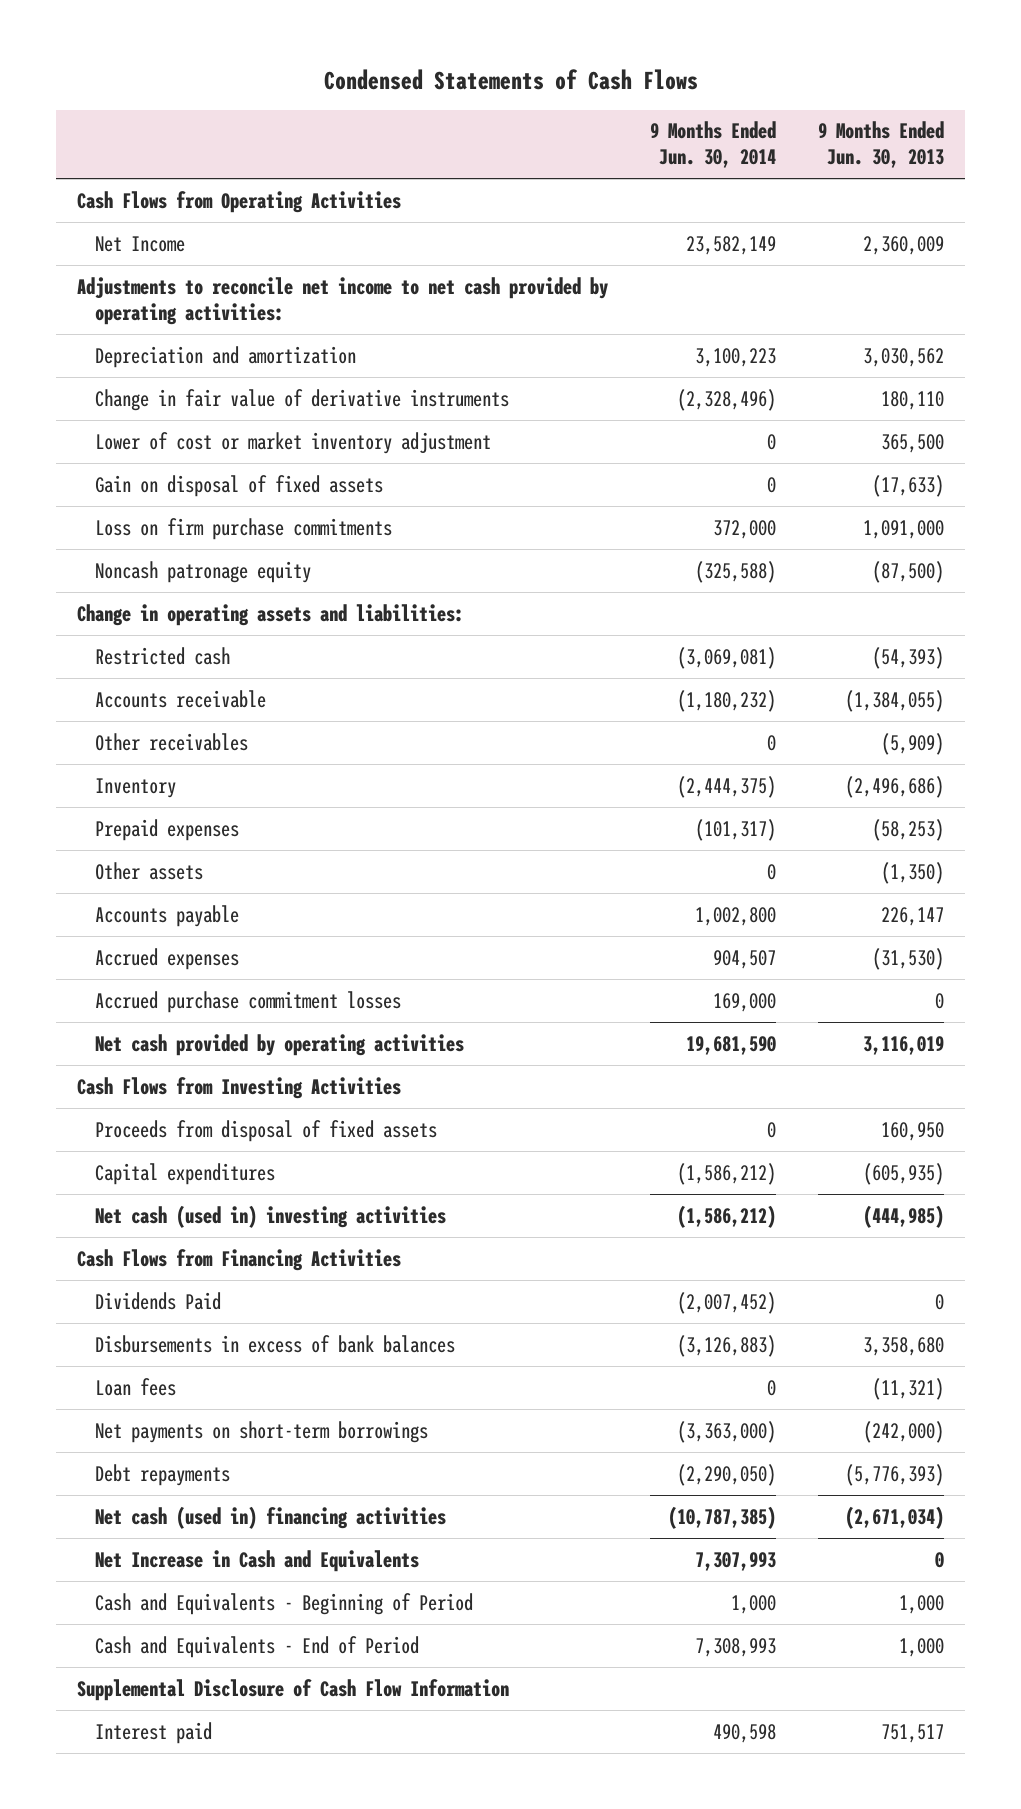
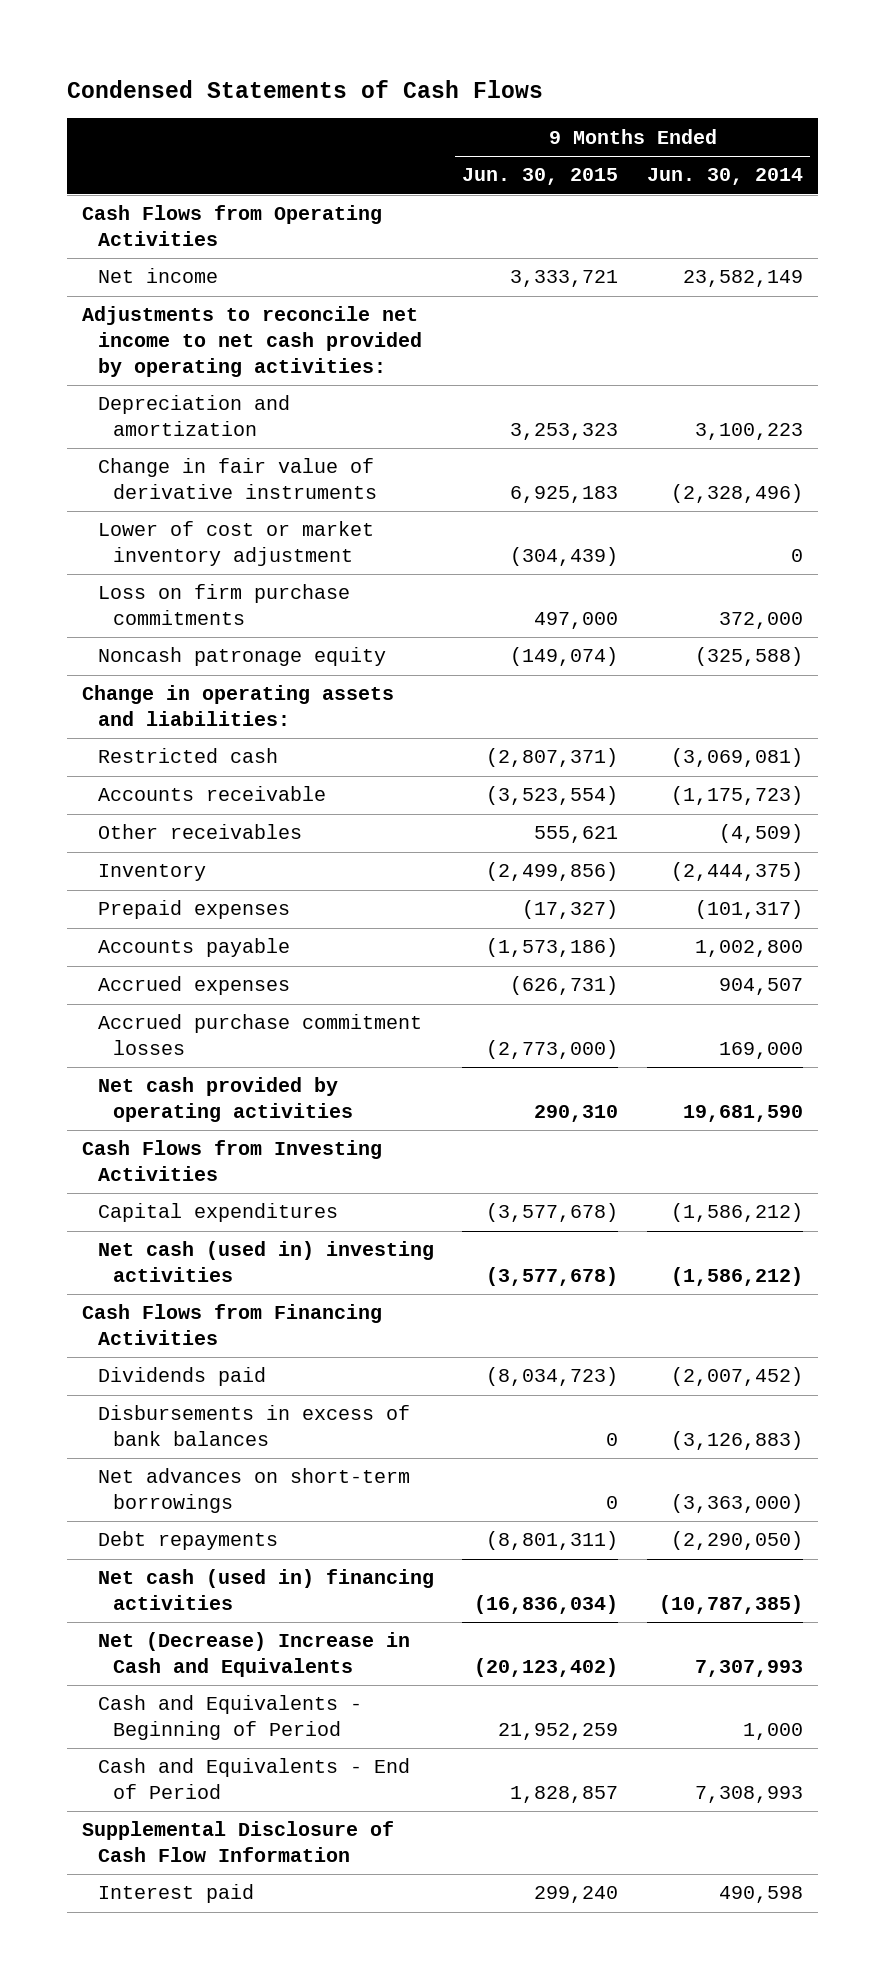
[818,121,945,169] 9 Months Ended Jun. 30, 2013 -> none
none -> [462,168,619,186] Jun. 30, 2015
[95,235,186,252] Net Income -> [97,268,218,284] Net income
[95,474,384,497] Gain on disposal of fixed assets -> none
[677,689,777,712] (1,180,232) -> [671,786,804,806] (1,175,723)
[767,734,777,751] 0 -> [719,824,804,844] (4,509)
[95,861,204,880] Other assets -> none
[95,1119,438,1142] Proceeds from disposal of fixed assets -> none
[95,1291,222,1310] Dividends Paid -> [97,1367,266,1387] Dividends paid
[95,1377,177,1396] Loan fees -> none
[95,1420,429,1443] Net payments on short-term borrowings -> [97,1468,410,1514] Net advances on short-term borrowings
[95,1549,420,1572] Net Increase in Cash and Equivalents -> [97,1632,410,1678] Net (Decrease) Increase in Cash and Equivalents

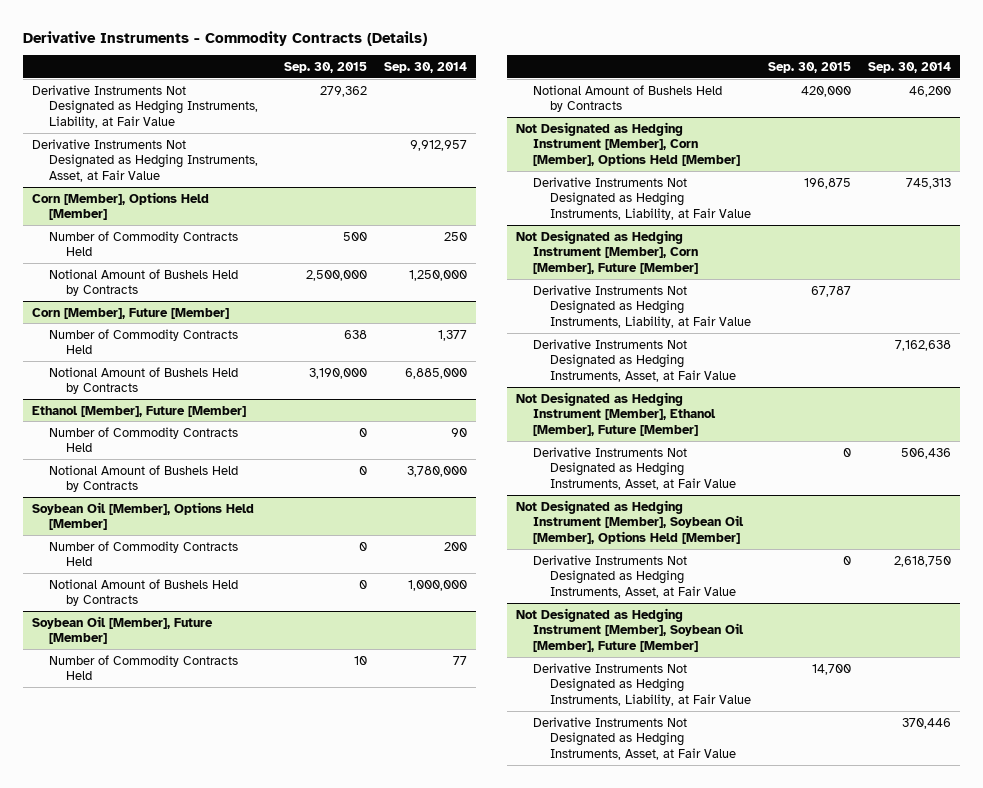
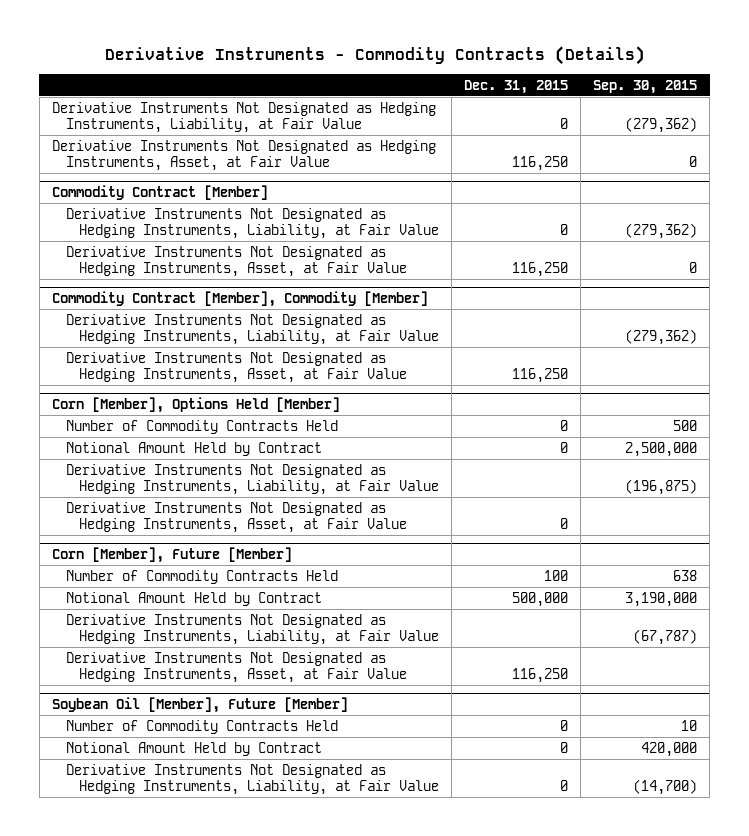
[384,61,468,73] Sep. 30, 2014 -> none
none -> [464,79,569,94] Dec. 31, 2015
[319,85,367,97] 279,362 -> [625,117,698,134] (279,362)
none -> [51,139,436,172] Derivative Instruments Not Designated as Hedging Instruments, Asset, at Fair Value
none -> [51,184,268,200] Commodity Contract [Member]
none -> [65,207,440,240] Derivative Instruments Not Designated as Hedging Instruments, Liability, at Fair Value
none -> [65,245,408,278] Derivative Instruments Not Designated as Hedging Instruments, Asset, at Fair Value
none -> [51,290,428,307] Commodity Contract [Member], Commodity [Member]
none -> [65,313,440,346] Derivative Instruments Not Designated as Hedging Instruments, Liability, at Fair Value
[48,268,238,297] Notional Amount of Bushels Held by Contracts -> [65,441,322,456] Notional Amount Held by Contract
none -> [65,463,440,496] Derivative Instruments Not Designated as Hedging Instruments, Liability, at Fair Value
none -> [65,501,408,534] Derivative Instruments Not Designated as Hedging Instruments, Asset, at Fair Value
[31,405,246,417] Ethanol [Member], Future [Member] -> none
[48,426,238,453] Number of Commodity Contracts Held -> none
[48,464,238,493] Notional Amount of Bushels Held by Contracts -> none
[31,501,254,531] Soybean Oil [Member], Options Held [Member] -> none
[48,540,238,567] Number of Commodity Contracts Held -> none
[48,578,238,607] Notional Amount of Bushels Held by Contracts -> none
[48,366,238,395] Notional Amount of Bushels Held by Contracts -> [65,591,322,606] Notional Amount Held by Contract
none -> [65,613,440,646] Derivative Instruments Not Designated as Hedging Instruments, Liability, at Fair Value
none -> [65,651,408,684] Derivative Instruments Not Designated as Hedging Instruments, Asset, at Fair Value
[515,121,740,166] Not Designated as Hedging Instrument [Member], Corn [Member], Options Held [Member] -> none
[515,229,698,274] Not Designated as Hedging Instrument [Member], Corn [Member], Future [Member] -> none
[532,284,751,328] Derivative Instruments Not Designated as Hedging Instruments, Liability, at Fair Value -> none
[532,338,736,382] Derivative Instruments Not Designated as Hedging Instruments, Asset, at Fair Value -> none
[515,391,716,436] Not Designated as Hedging Instrument [Member], Ethanol [Member], Future [Member] -> none
[532,446,736,490] Derivative Instruments Not Designated as Hedging Instruments, Asset, at Fair Value -> none
[515,499,744,544] Not Designated as Hedging Instrument [Member], Soybean Oil [Member], Options Held [Member] -> none
[532,554,736,598] Derivative Instruments Not Designated as Hedging Instruments, Asset, at Fair Value -> none
[515,607,744,652] Not Designated as Hedging Instrument [Member], Soybean Oil [Member], Future [Member] -> none
[532,662,751,706] Derivative Instruments Not Designated as Hedging Instruments, Liability, at Fair Value -> none
[532,716,736,760] Derivative Instruments Not Designated as Hedging Instruments, Asset, at Fair Value -> none
[532,84,722,113] Notional Amount of Bushels Held by Contracts -> [65,741,322,756] Notional Amount Held by Contract
[803,177,851,189] 196,875 -> [633,779,698,796] (14,700)

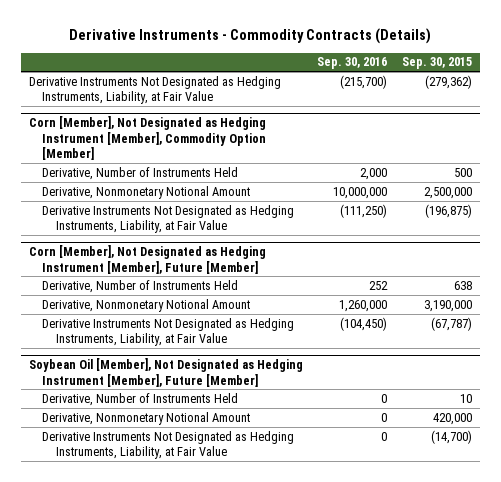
[464,79,569,94] Dec. 31, 2015 -> none
none -> [317,57,388,70] Sep. 30, 2016
[51,139,436,172] Derivative Instruments Not Designated as Hedging Instruments, Asset, at Fair Value -> none
[51,184,268,200] Commodity Contract [Member] -> none
[65,207,440,240] Derivative Instruments Not Designated as Hedging Instruments, Liability, at Fair Value -> none
[65,245,408,278] Derivative Instruments Not Designated as Hedging Instruments, Asset, at Fair Value -> none
[51,290,428,307] Commodity Contract [Member], Commodity [Member] -> none
[65,313,440,346] Derivative Instruments Not Designated as Hedging Instruments, Liability, at Fair Value -> none
[65,351,408,384] Derivative Instruments Not Designated as Hedging Instruments, Asset, at Fair Value -> none
[51,396,340,413] Corn [Member], Options Held [Member] -> none
none -> [28,116,267,160] Corn [Member], Not Designated as Hedging Instrument [Member], Commodity Option [Member]
[65,419,338,434] Number of Commodity Contracts Held -> [42,166,239,180] Derivative, Number of Instruments Held
[65,441,322,456] Notional Amount Held by Contract -> [42,185,251,199] Derivative, Nonmonetary Notional Amount
[65,501,408,534] Derivative Instruments Not Designated as Hedging Instruments, Asset, at Fair Value -> none
[51,546,292,563] Corn [Member], Future [Member] -> none
none -> [28,245,266,274] Corn [Member], Not Designated as Hedging Instrument [Member], Future [Member]
[65,569,338,584] Number of Commodity Contracts Held -> [42,279,239,293] Derivative, Number of Instruments Held
[65,591,322,606] Notional Amount Held by Contract -> [42,298,251,312] Derivative, Nonmonetary Notional Amount
[65,651,408,684] Derivative Instruments Not Designated as Hedging Instruments, Asset, at Fair Value -> none
[51,696,348,713] Soybean Oil [Member], Future [Member] -> none
none -> [28,358,303,387] Soybean Oil [Member], Not Designated as Hedging Instrument [Member], Future [Member]
[65,719,338,734] Number of Commodity Contracts Held -> [42,392,239,406] Derivative, Number of Instruments Held
[65,741,322,756] Notional Amount Held by Contract -> [42,411,251,425] Derivative, Nonmonetary Notional Amount

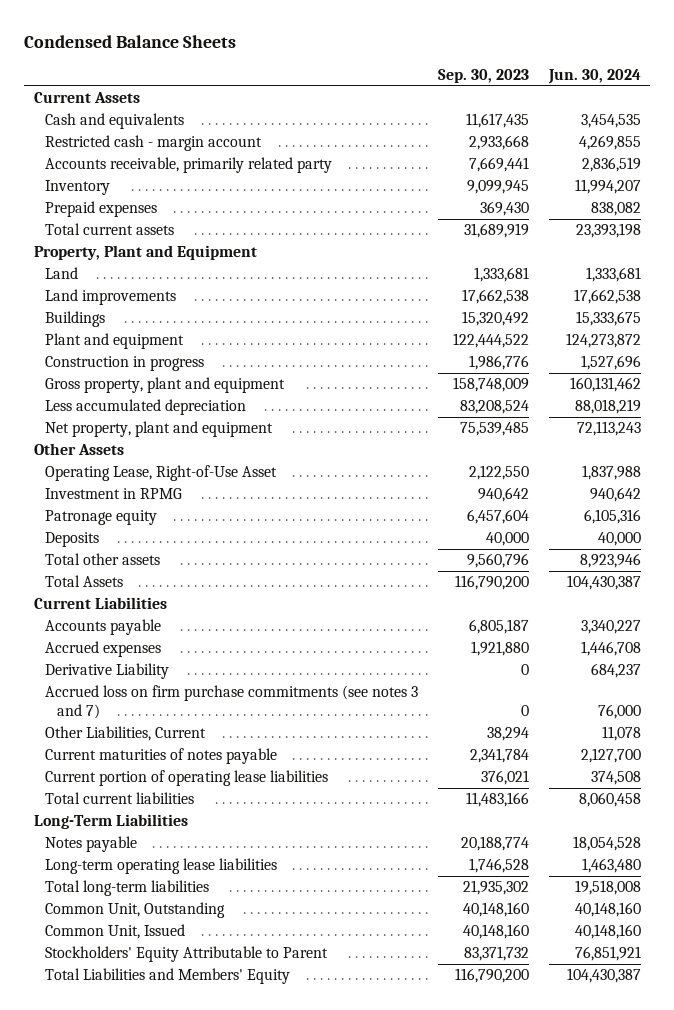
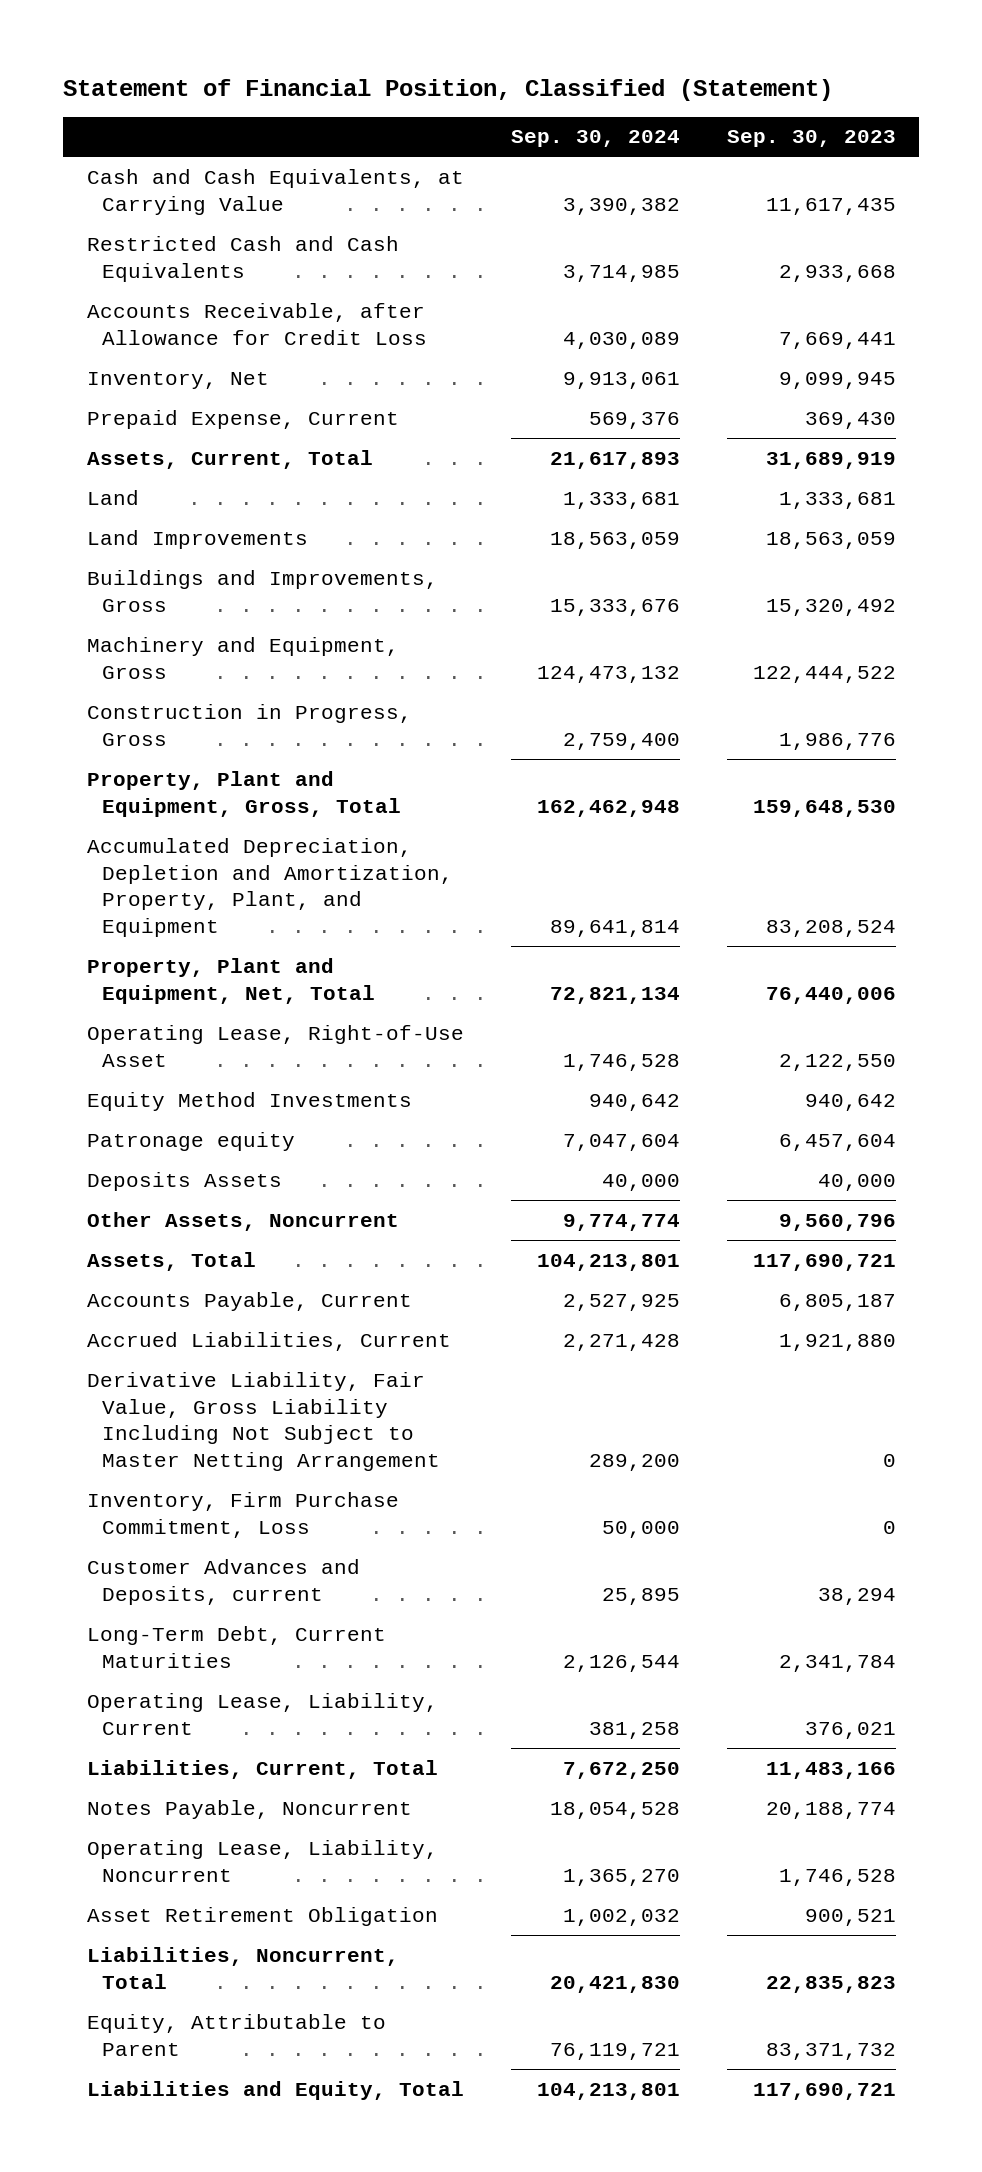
[23,34,236,48] Condensed Balance Sheets -> [62,78,833,101] Statement of Financial Position, Classified (Statement)
[547,68,641,84] Jun. 30, 2024 -> none
none -> [510,130,680,148] Sep. 30, 2024
[33,92,140,104] Current Assets -> none
[33,245,257,261] Property, Plant and Equipment -> none
[45,113,185,130] Cash and equivalents -> [86,168,464,215] Cash and Cash Equivalents, at Carrying Value
[45,135,263,152] Restricted cash - margin account -> [86,235,399,282] Restricted Cash and Cash Equivalents
[45,157,333,174] Accounts receivable, primarily related party -> [86,302,428,345] Accounts Receivable, after Allowance for Credit Loss
[45,180,111,196] Inventory -> [86,371,269,389] Inventory, Net
[45,201,158,218] Prepaid expenses -> [86,409,399,429] Prepaid Expense, Current
[45,223,175,236] Total current assets -> [86,449,373,469] Assets, Current, Total
[33,443,124,456] Other Assets -> none
[45,289,177,306] Land improvements -> [86,529,308,549] Land Improvements
[461,289,529,305] 17,662,538 -> [765,531,896,549] 18,563,059
[45,311,106,328] Buildings -> [86,569,438,612] Buildings and Improvements, Gross
[45,333,185,350] Plant and equipment -> [86,636,399,679] Machinery and Equipment, Gross
[45,356,205,372] Construction in progress -> [86,703,412,746] Construction in Progress, Gross
[45,377,286,394] Gross property, plant and equipment -> [86,770,402,817] Property, Plant and Equipment, Gross, Total
[452,377,529,393] 158,748,009 -> [752,799,896,817] 159,648,530
[45,399,247,416] Less accumulated depreciation -> [86,837,454,938] Accumulated Depreciation, Depletion and Amortization, Property, Plant, and Equipment
[45,421,274,438] Net property, plant and equipment -> [86,957,376,1004] Property, Plant and Equipment, Net, Total
[459,422,529,437] 75,539,485 -> [765,986,896,1004] 76,440,006
[45,488,183,500] Investment in RPMG -> [86,1091,412,1111] Equity Method Investments
[33,597,167,610] Current Liabilities -> none
[45,663,170,680] Derivative Liability -> none
[45,685,419,719] Accrued loss on firm purchase commitments (see notes 3 and 7) -> none
[33,814,188,830] Long-Term Liabilities -> none
[45,880,210,897] Total long-term liabilities -> none
[45,902,226,919] Common Unit, Outstanding -> none
[45,924,186,940] Common Unit, Issued -> none
[45,532,100,548] Deposits -> [86,1171,282,1191] Deposits Assets
[45,553,161,566] Total other assets -> [86,1211,399,1231] Other Assets, Noncurrent
[45,575,124,588] Total Assets -> [86,1251,256,1271] Assets, Total
[454,575,529,591] 116,790,200 -> [752,1253,896,1271] 117,690,721
[45,619,162,636] Accounts payable -> [86,1291,412,1311] Accounts Payable, Current
[45,641,162,658] Accrued expenses -> [86,1331,451,1351] Accrued Liabilities, Current
none -> [86,1371,441,1472] Derivative Liability, Fair Value, Gross Liability Including Not Subject to Master Netting Arrangement
none -> [86,1491,399,1538] Inventory, Firm Purchase Commitment, Loss
[45,726,207,742] Other Liabilities, Current -> [86,1558,360,1605] Customer Advances and Deposits, current
[45,748,278,765] Current maturities of notes payable -> [86,1625,386,1668] Long-Term Debt, Current Maturities
[45,770,329,787] Current portion of operating lease liabilities -> [86,1692,438,1735] Operating Lease, Liability, Current
[45,792,195,805] Total current liabilities -> [86,1759,438,1779] Liabilities, Current, Total
[45,836,138,853] Notes payable -> [86,1799,412,1819] Notes Payable, Noncurrent
[45,858,278,875] Long-term operating lease liabilities -> [86,1839,438,1882] Operating Lease, Liability, Noncurrent
none -> [86,1906,438,1926] Asset Retirement Obligation
none -> [86,1946,399,1989] Liabilities, Noncurrent, Total
[45,946,329,963] Stockholders' Equity Attributable to Parent -> [86,2013,386,2056] Equity, Attributable to Parent
[45,968,291,985] Total Liabilities and Members' Equity -> [86,2080,464,2100] Liabilities and Equity, Total
[454,968,529,984] 116,790,200 -> [752,2082,896,2100] 117,690,721

